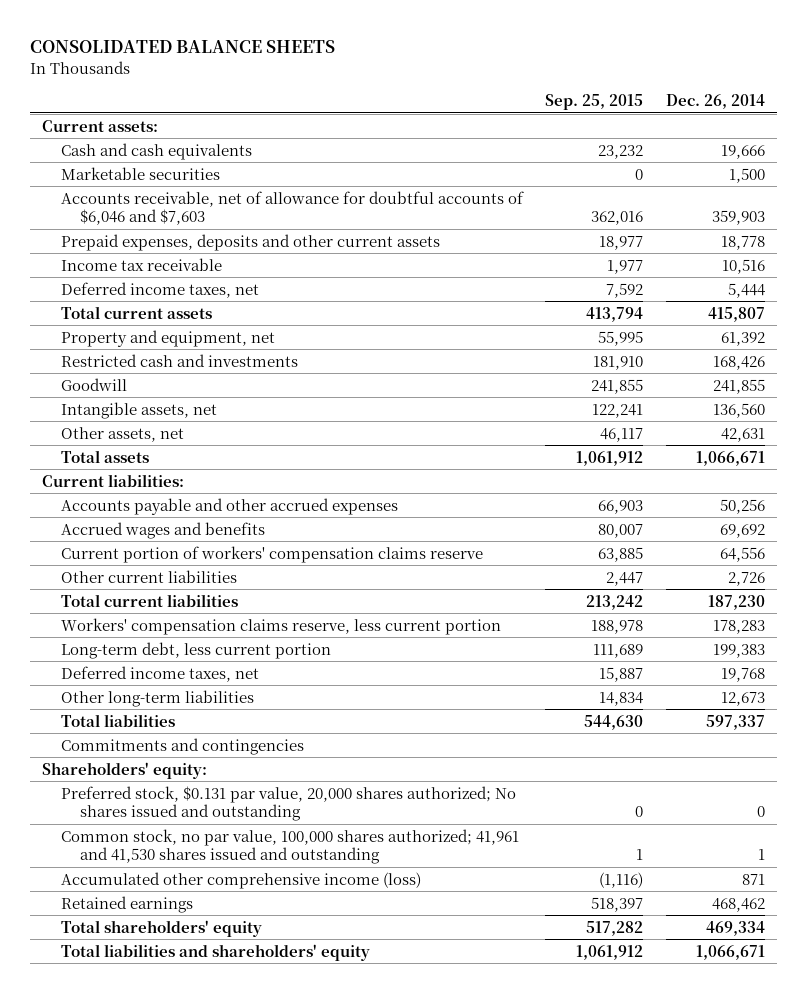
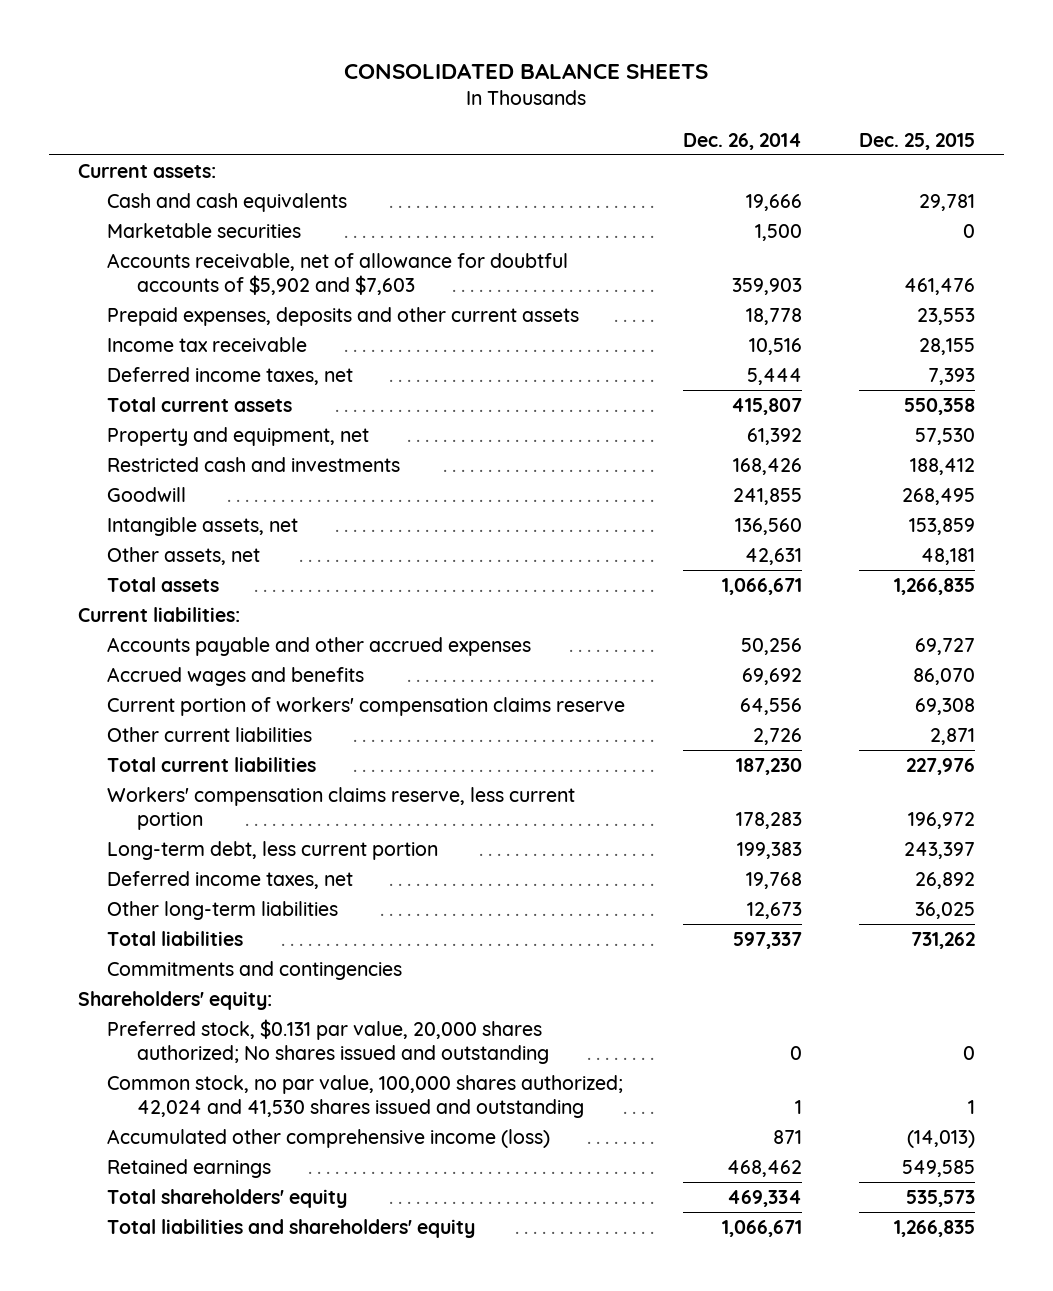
[545,94,644,111] Sep. 25, 2015 -> none
none -> [859,132,976,150] Dec. 25, 2015
[60,190,524,226] Accounts receivable, net of allowance for doubtful accounts of $6,046 and $7,603 -> [107,252,569,296] Accounts receivable, net of allowance for doubtful accounts of $5,902 and $7,603
[60,828,519,865] Common stock, no par value, 100,000 shares authorized; 41,961 and 41,530 shares issued and outstanding -> [107,1074,624,1119] Common stock, no par value, 100,000 shares authorized; 42,024 and 41,530 shares issued and outstanding

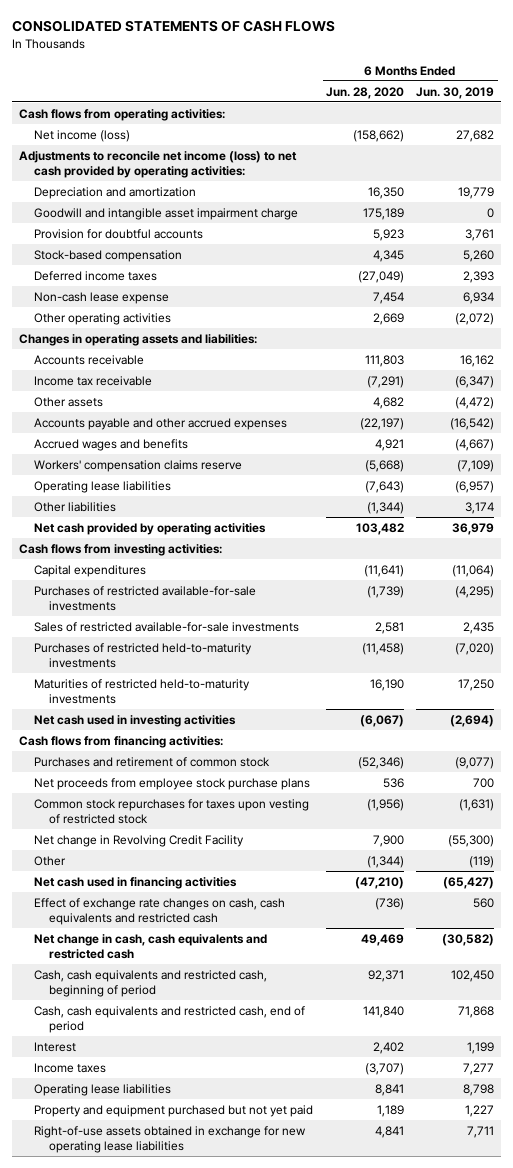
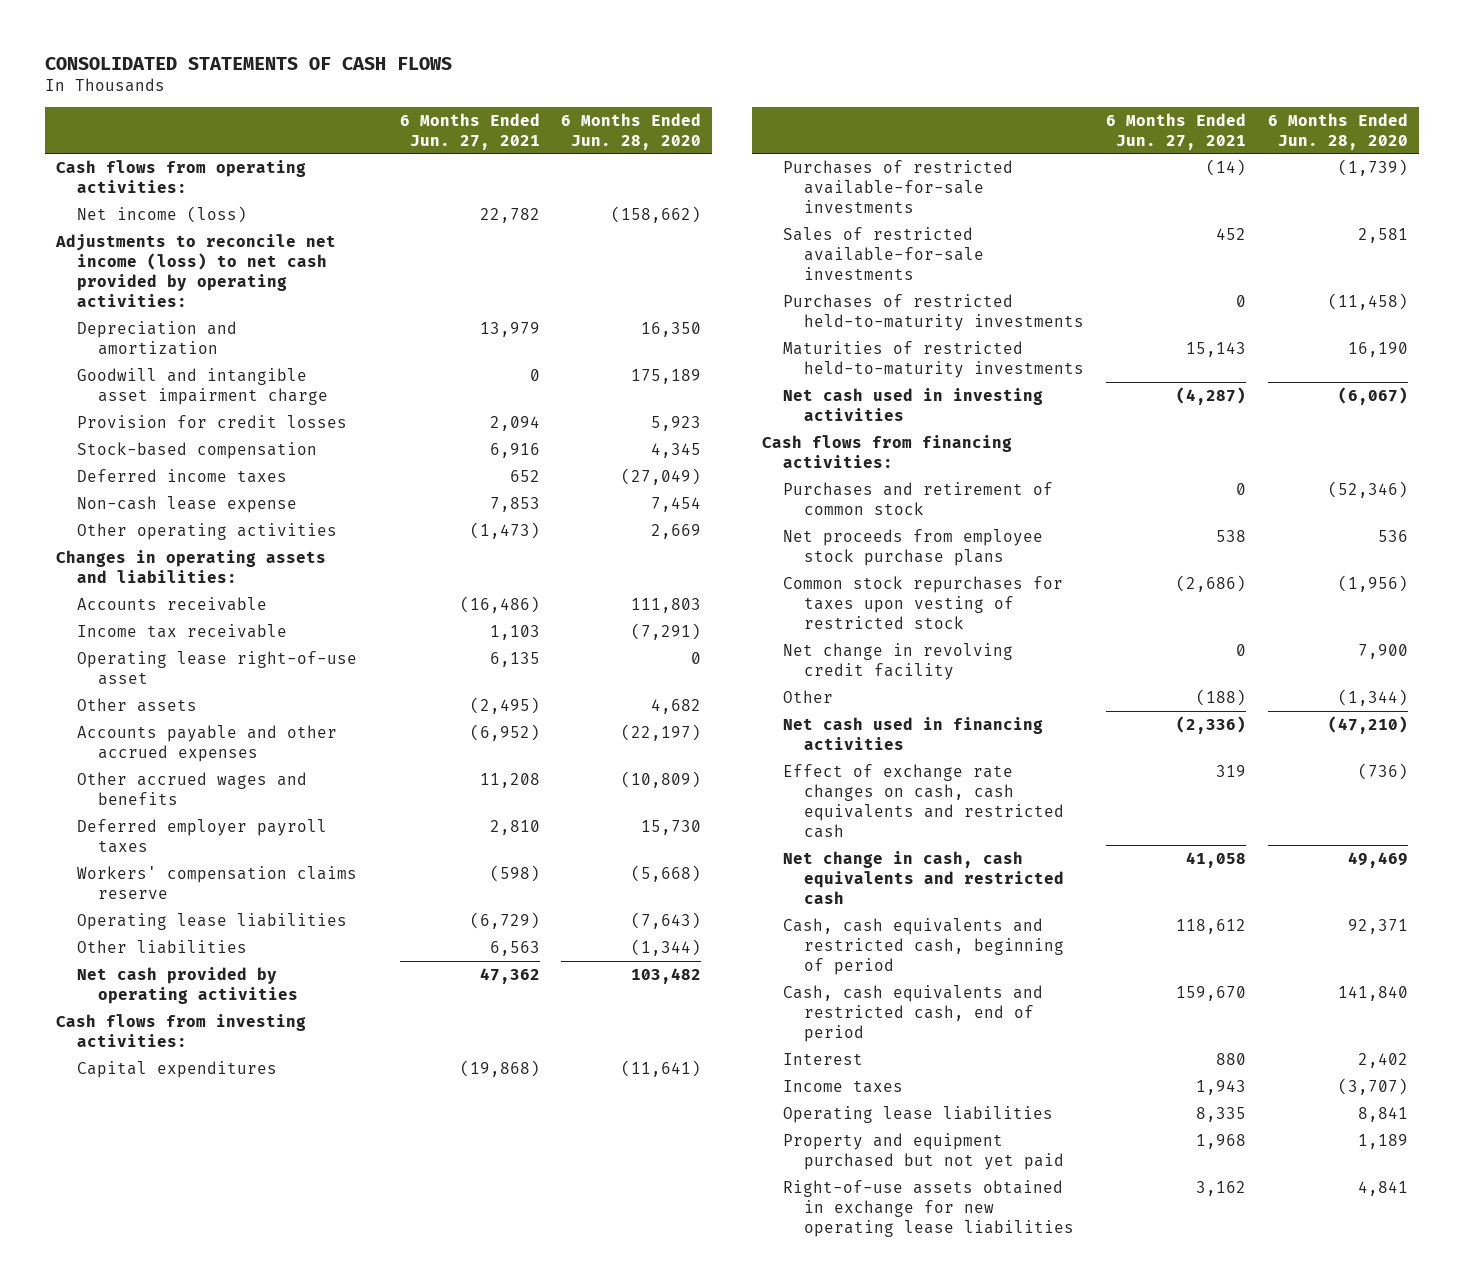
[416,86,495,99] Jun. 30, 2019 -> none
none -> [399,112,540,150] 6 Months Ended Jun. 27, 2021
[34,228,204,239] Provision for doubtful accounts -> [77,414,348,428] Provision for credit losses
none -> [77,650,358,685] Operating lease right-of-use asset
[34,438,189,451] Accrued wages and benefits -> [77,771,308,805] Other accrued wages and benefits
[374,438,404,451] 4,921 -> [621,770,702,788] (10,809)
none -> [77,818,328,853] Deferred employer payroll taxes
[34,834,245,847] Net change in Revolving Credit Facility -> [783,642,1014,680] Net change in revolving credit facility

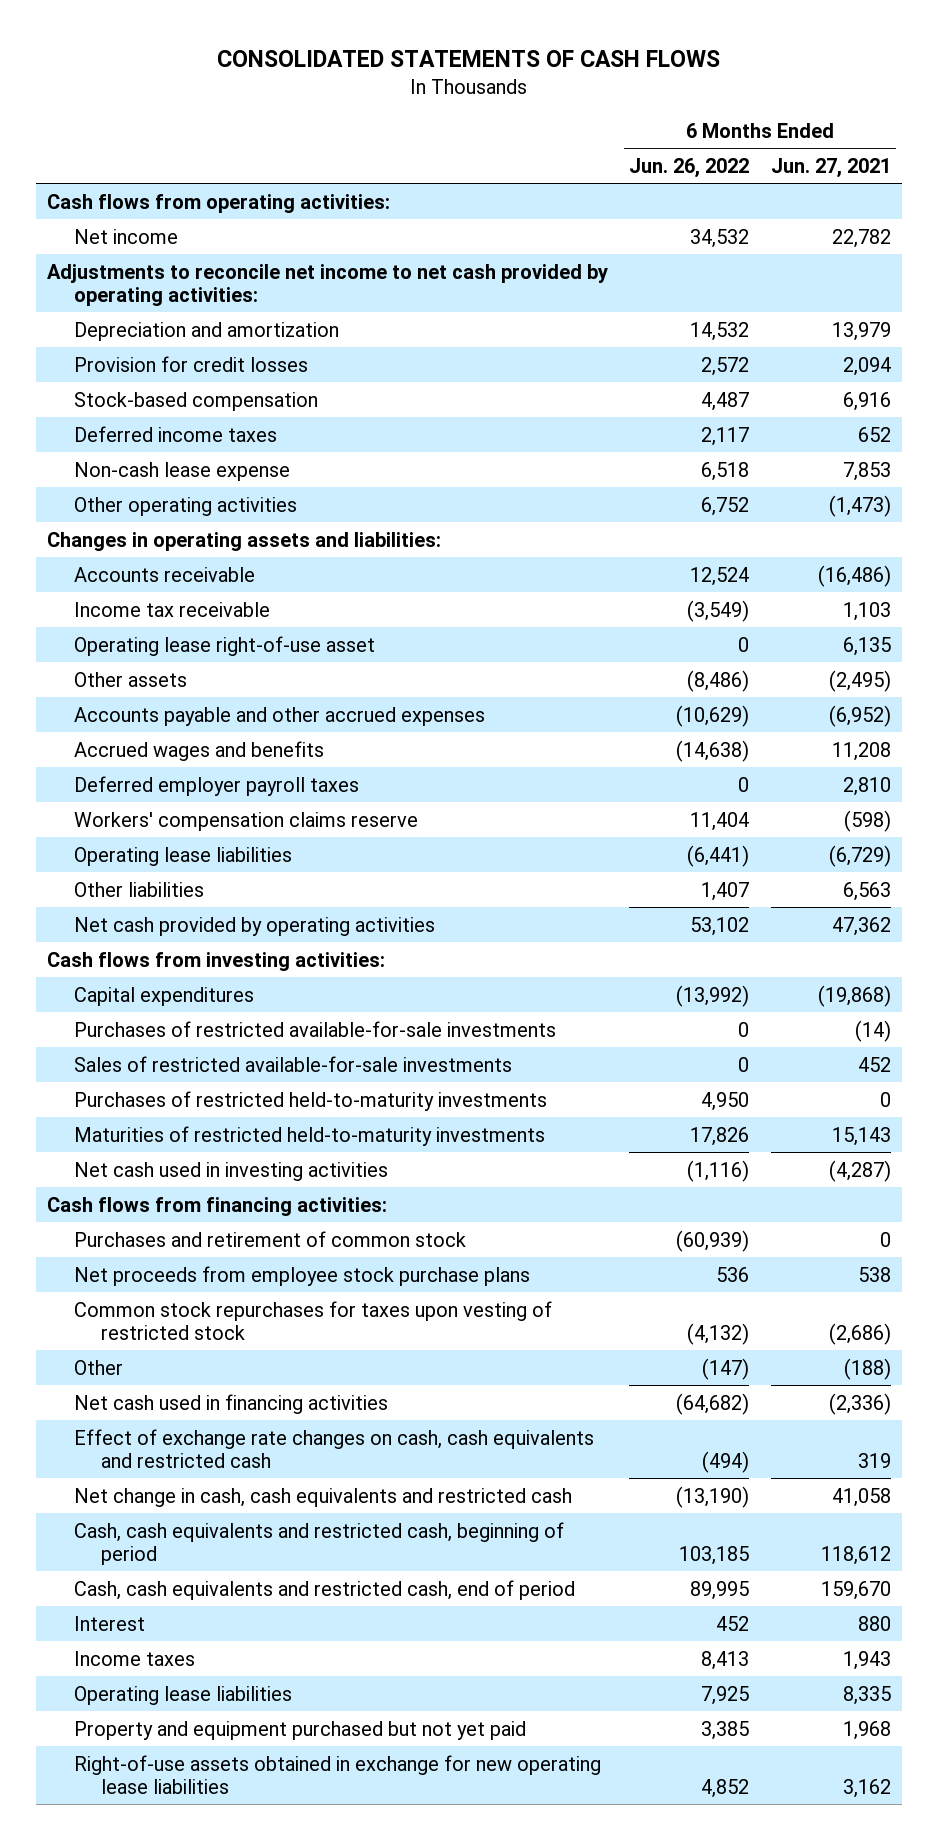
[561,112,702,150] 6 Months Ended Jun. 28, 2020 -> none
none -> [629,157,750,178] Jun. 26, 2022
[77,205,248,223] Net income (loss) -> [73,228,178,244] Net income
[55,233,337,308] Adjustments to reconcile net income (loss) to net cash provided by operating activities: -> [46,263,608,306] Adjustments to reconcile net income to net cash provided by operating activities:
[77,367,329,405] Goodwill and intangible asset impairment charge -> none
[77,771,308,805] Other accrued wages and benefits -> [73,740,324,761] Accrued wages and benefits
[783,642,1014,680] Net change in revolving credit facility -> none

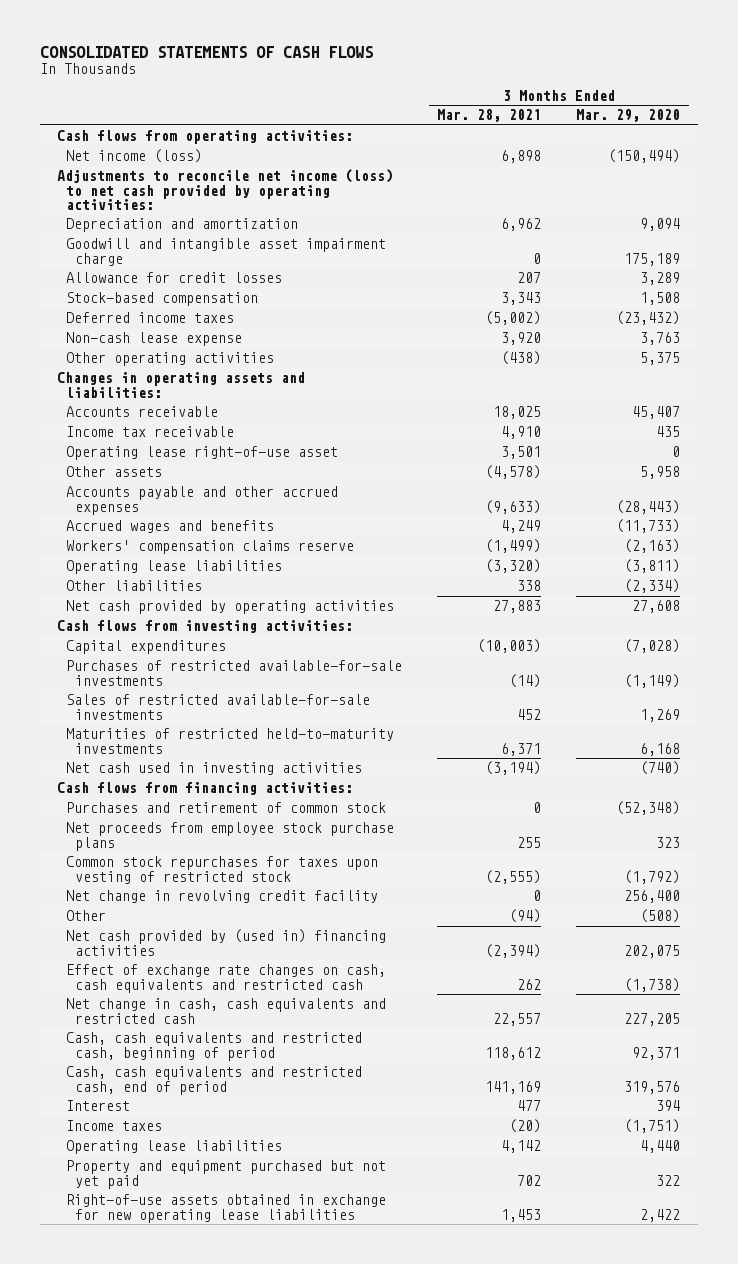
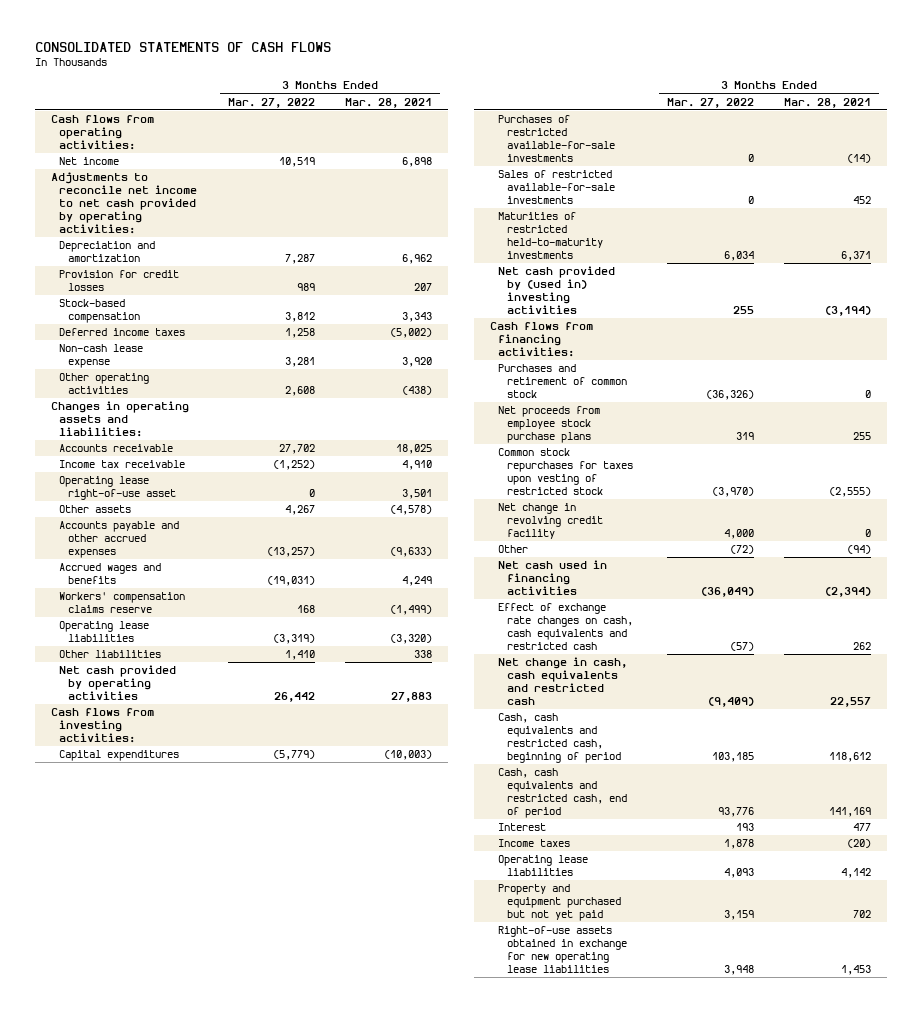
[576,109,681,123] Mar. 29, 2020 -> none
none -> [227,97,315,108] Mar. 27, 2022
[66,149,203,164] Net income (loss) -> [59,157,120,166] Net income
[57,169,394,210] Adjustments to reconcile net income (loss) to net cash provided by operating activities: -> [50,172,198,234] Adjustments to reconcile net income to net cash provided by operating activities:
[66,238,387,266] Goodwill and intangible asset impairment charge -> none
[66,272,283,284] Allowance for credit losses -> [59,270,180,292] Provision for credit losses
[66,762,363,776] Net cash used in investing activities -> [498,266,616,314] Net cash provided by (used in) investing activities
[66,929,387,956] Net cash provided by (used in) financing activities -> [498,560,608,595] Net cash used in financing activities

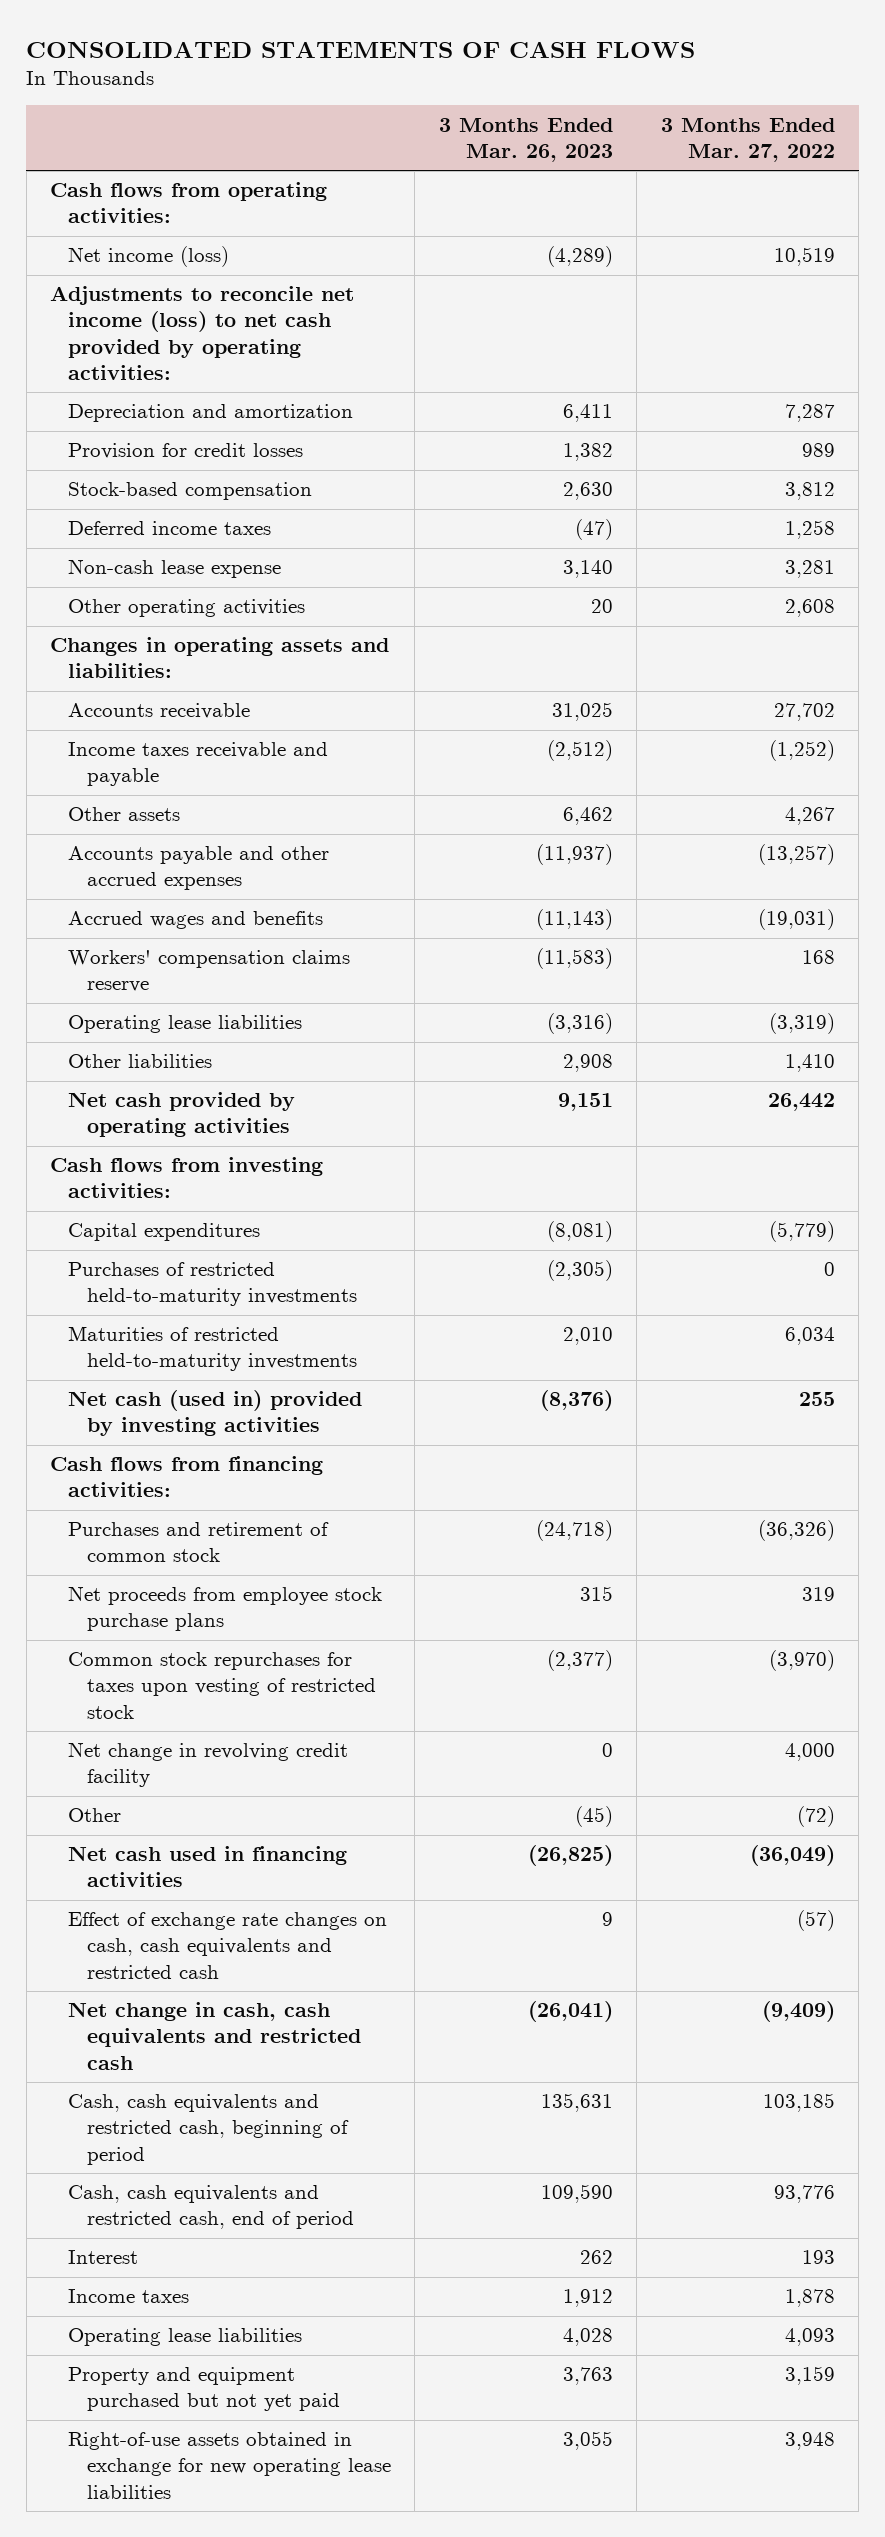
[345,97,433,108] Mar. 28, 2021 -> none
none -> [438,117,613,162] 3 Months Ended Mar. 26, 2023
[59,157,120,166] Net income -> [68,246,230,268] Net income (loss)
[50,172,198,234] Adjustments to reconcile net income to net cash provided by operating activities: -> [50,286,355,380] Adjustments to reconcile net income (loss) to net cash provided by operating activities:
[59,476,177,501] Operating lease right-of-use asset -> none
[59,460,186,469] Income tax receivable -> [68,742,329,787] Income taxes receivable and payable
[498,115,616,162] Purchases of restricted available-for-sale investments -> none
[498,170,616,204] Sales of restricted available-for-sale investments -> none
none -> [68,1262,357,1307] Purchases of restricted held-to-maturity investments
[498,266,616,314] Net cash provided by (used in) investing activities -> [68,1390,363,1437] Net cash (used in) provided by investing activities

